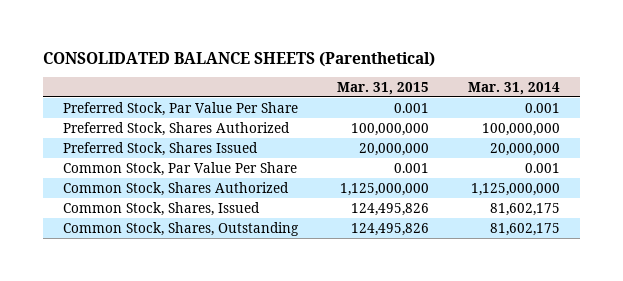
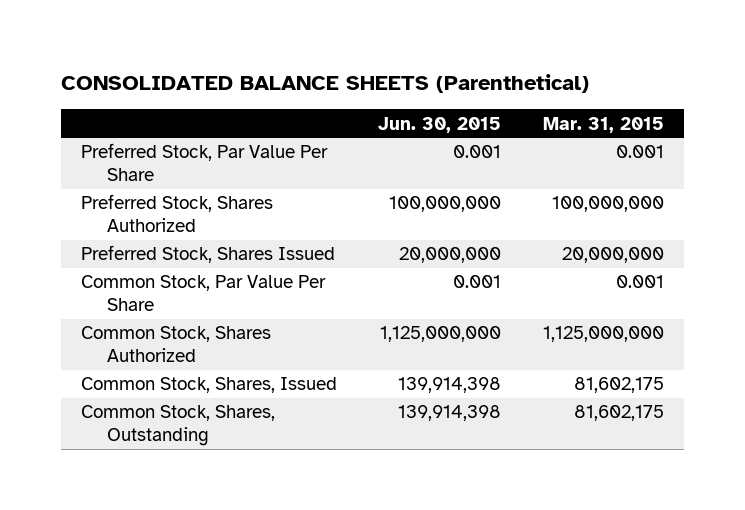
[468,81,561,95] Mar. 31, 2014 -> none
none -> [378,116,502,133] Jun. 30, 2015
[351,202,430,216] 124,495,826 -> [573,377,664,394] 81,602,175
[351,222,430,236] 124,495,826 -> [573,405,664,422] 81,602,175

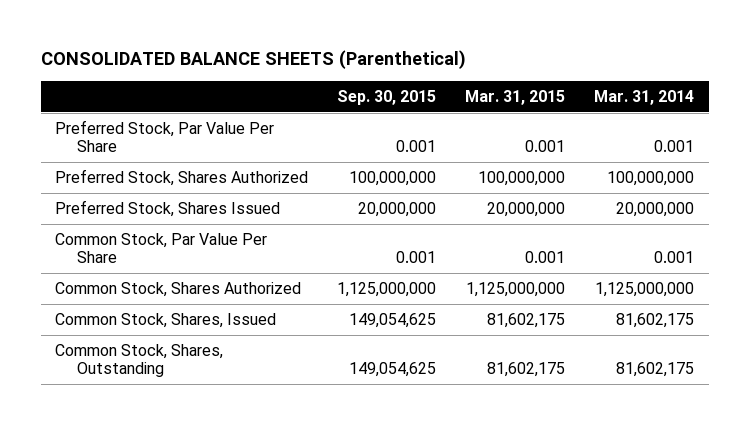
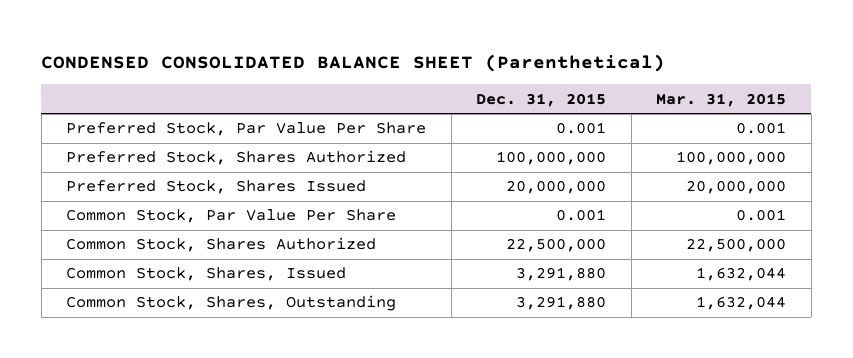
[40,50,466,70] CONSOLIDATED BALANCE SHEETS (Parenthetical) -> [41,53,666,72] CONDENSED CONSOLIDATED BALANCE SHEET (Parenthetical)
[337,90,437,106] Sep. 30, 2015 -> none
[594,90,695,106] Mar. 31, 2014 -> none
none -> [476,92,607,107] Dec. 31, 2015
[466,281,566,297] 1,125,000,000 -> [686,238,787,253] 22,500,000
[487,312,566,328] 81,602,175 -> [696,267,787,282] 1,632,044
[487,362,566,378] 81,602,175 -> [696,296,787,311] 1,632,044

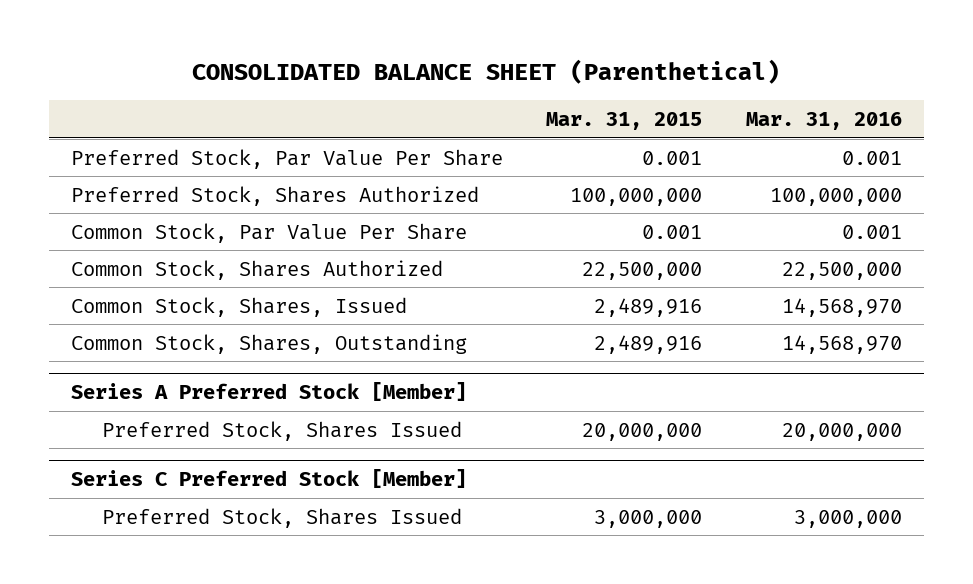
[41,53,666,72] CONDENSED CONSOLIDATED BALANCE SHEET (Parenthetical) -> [192,58,781,84] CONSOLIDATED BALANCE SHEET (Parenthetical)
[476,92,607,107] Dec. 31, 2015 -> none
none -> [746,111,903,130] Mar. 31, 2016
[66,180,367,195] Preferred Stock, Shares Issued -> none
[696,267,787,282] 1,632,044 -> [594,297,703,317] 2,489,916
[696,296,787,311] 1,632,044 -> [594,334,703,354] 2,489,916
none -> [70,381,467,401] Series A Preferred Stock [Member]
none -> [102,420,463,441] Preferred Stock, Shares Issued
none -> [70,468,467,488] Series C Preferred Stock [Member]
none -> [102,507,463,528] Preferred Stock, Shares Issued

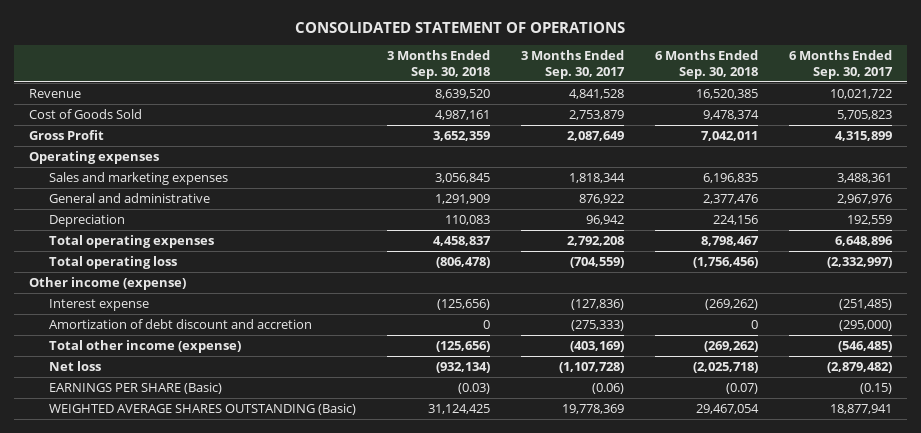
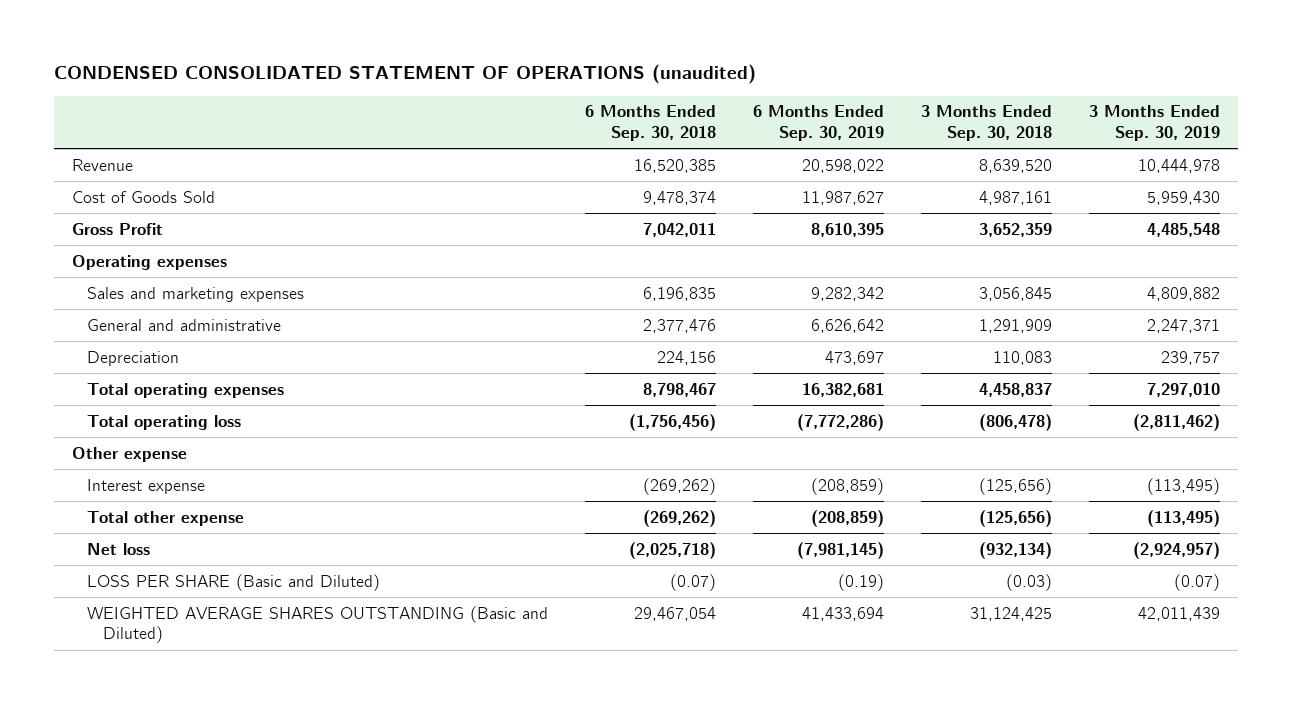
[295,21,626,33] CONSOLIDATED STATEMENT OF OPERATIONS -> [53,64,756,85] CONDENSED CONSOLIDATED STATEMENT OF OPERATIONS (unaudited)
[520,50,625,79] 3 Months Ended Sep. 30, 2017 -> none
[788,50,893,79] 6 Months Ended Sep. 30, 2017 -> none
none -> [753,105,885,142] 6 Months Ended Sep. 30, 2019
none -> [1088,105,1220,142] 3 Months Ended Sep. 30, 2019
[29,276,187,290] Other income (expense) -> [72,446,188,462] Other expense
[48,318,312,329] Amortization of debt discount and accretion -> none
[48,339,241,353] Total other income (expense) -> [87,510,245,526] Total other expense
[48,381,222,394] EARNINGS PER SHARE (Basic) -> [87,573,381,591] LOSS PER SHARE (Basic and Diluted)
[48,402,356,415] WEIGHTED AVERAGE SHARES OUTSTANDING (Basic) -> [87,605,549,644] WEIGHTED AVERAGE SHARES OUTSTANDING (Basic and Diluted)

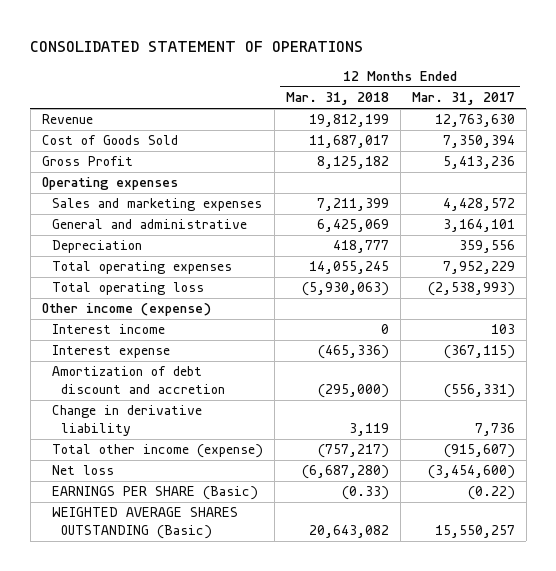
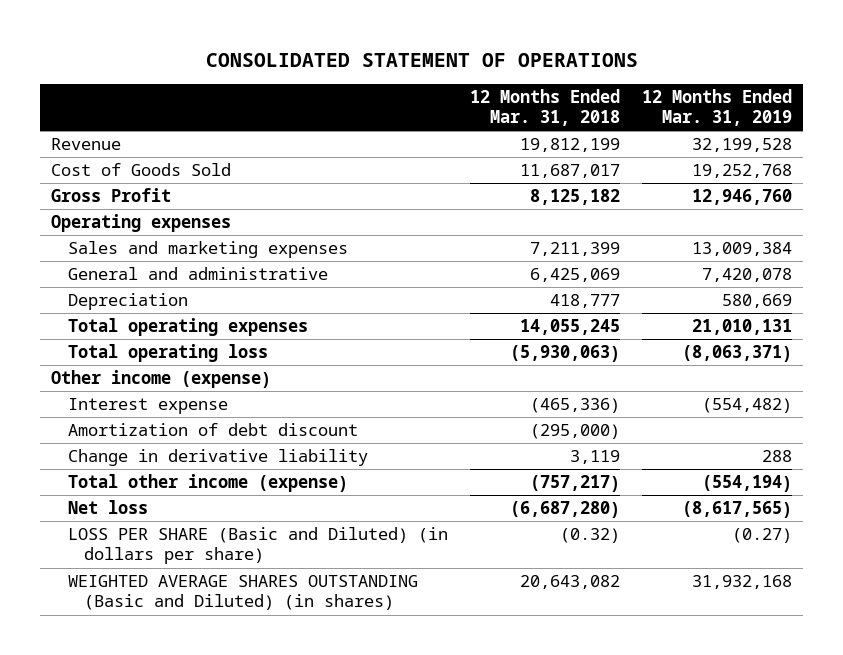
[411,92,515,106] Mar. 31, 2017 -> none
none -> [641,89,792,127] 12 Months Ended Mar. 31, 2019
[51,324,165,335] Interest income -> none
[51,366,226,394] Amortization of debt discount and accretion -> [67,423,358,437] Amortization of debt discount
[51,486,258,501] EARNINGS PER SHARE (Basic) -> [67,527,448,565] LOSS PER SHARE (Basic and Diluted) (in dollars per share)
[341,486,389,501] (0.33) -> [559,528,620,544] (0.32)
[51,507,238,539] WEIGHTED AVERAGE SHARES OUTSTANDING (Basic) -> [67,575,418,611] WEIGHTED AVERAGE SHARES OUTSTANDING (Basic and Diluted) (in shares)

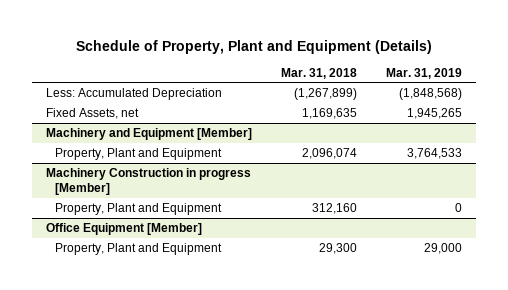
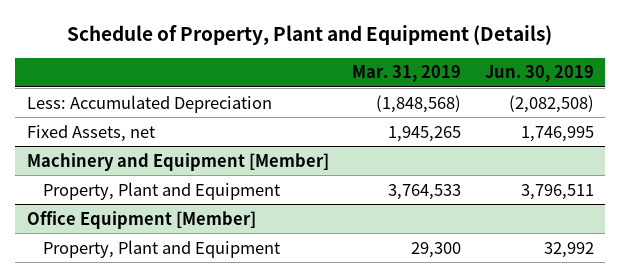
[281,67,358,79] Mar. 31, 2018 -> none
none -> [484,65,594,83] Jun. 30, 2019
[46,168,252,196] Machinery Construction in progress [Member] -> none
[55,203,223,216] Property, Plant and Equipment -> none
[423,243,462,255] 29,000 -> [411,241,462,258] 29,300

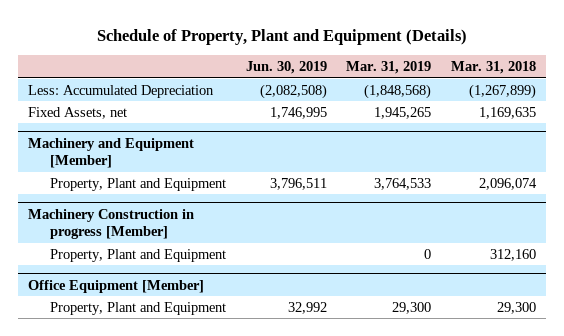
none -> [451,61,537,75] Mar. 31, 2018
none -> [28,208,195,240] Machinery Construction in progress [Member]
none -> [50,248,227,262] Property, Plant and Equipment

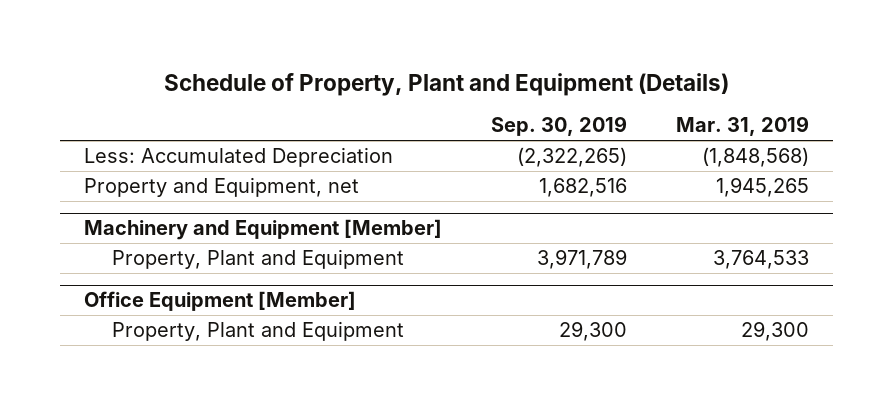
[245,61,327,75] Jun. 30, 2019 -> none
[451,61,537,75] Mar. 31, 2018 -> none
none -> [491,116,628,137] Sep. 30, 2019
[28,106,128,119] Fixed Assets, net -> [84,177,360,198] Property and Equipment, net
[28,208,195,240] Machinery Construction in progress [Member] -> none
[50,248,227,262] Property, Plant and Equipment -> none

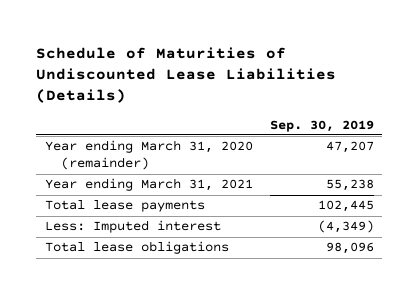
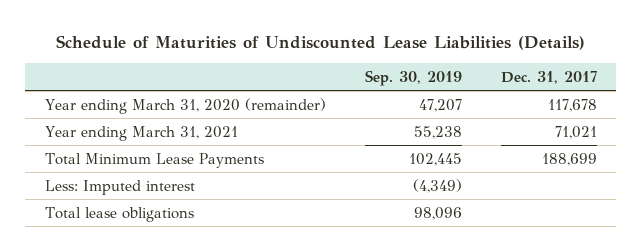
none -> [500,70,597,84] Dec. 31, 2017
[44,200,205,213] Total lease payments -> [44,152,264,168] Total Minimum Lease Payments

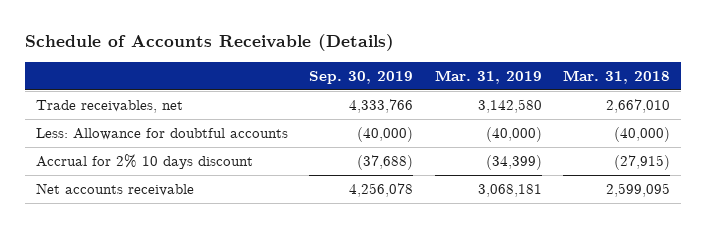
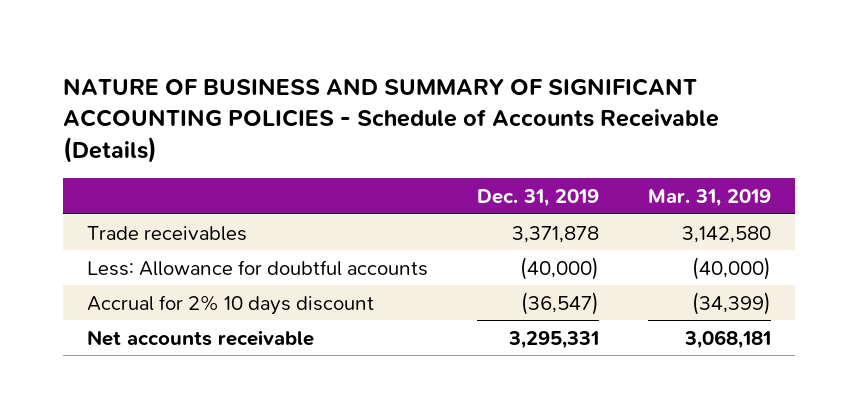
[25,34,395,52] Schedule of Accounts Receivable (Details) -> [63,77,720,164] NATURE OF BUSINESS AND SUMMARY OF SIGNIFICANT ACCOUNTING POLICIES - Schedule of Accounts Receivable (Details)
[309,70,414,84] Sep. 30, 2019 -> none
[563,69,671,84] Mar. 31, 2018 -> none
none -> [476,189,599,208] Dec. 31, 2019
[35,100,183,114] Trade receivables, net -> [87,225,248,241] Trade receivables

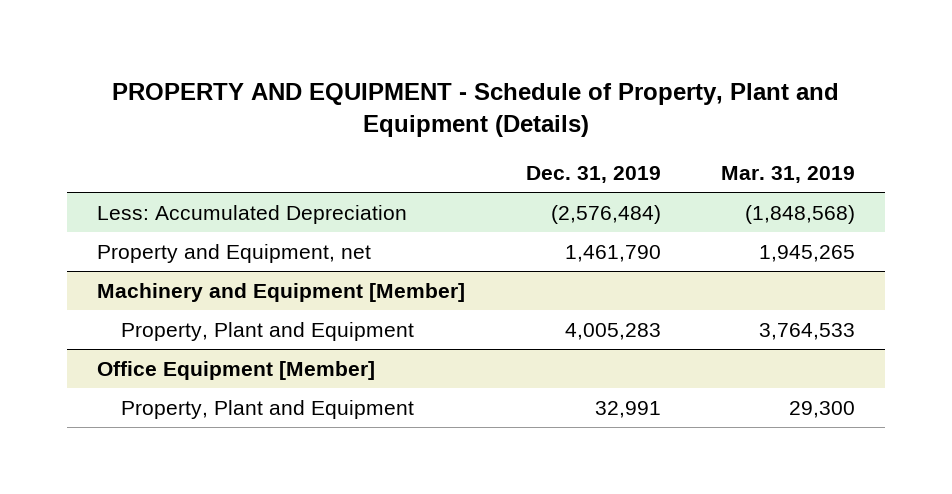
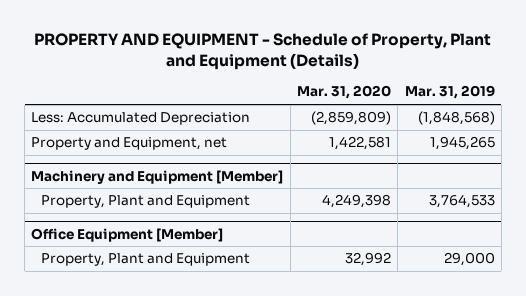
[525,166,661,184] Dec. 31, 2019 -> none
none -> [296,85,391,100] Mar. 31, 2020
[789,400,856,418] 29,300 -> [443,252,495,267] 29,000

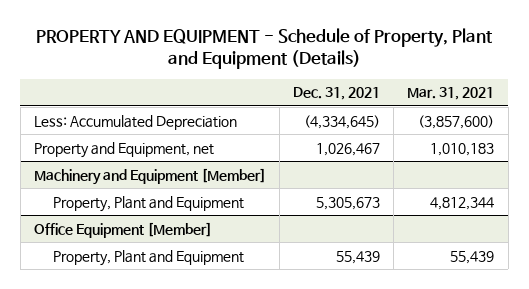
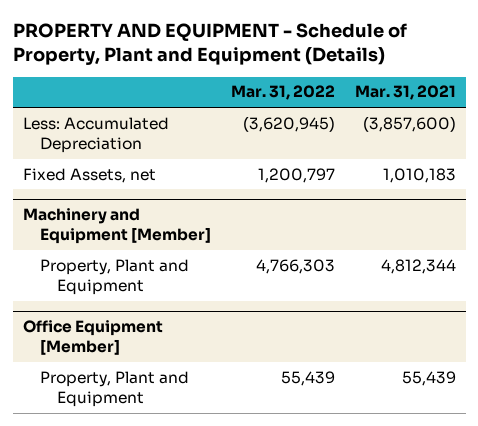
[293,87,381,101] Dec. 31, 2021 -> none
none -> [230,85,335,101] Mar. 31, 2022
[34,141,215,158] Property and Equipment, net -> [22,167,156,183] Fixed Assets, net

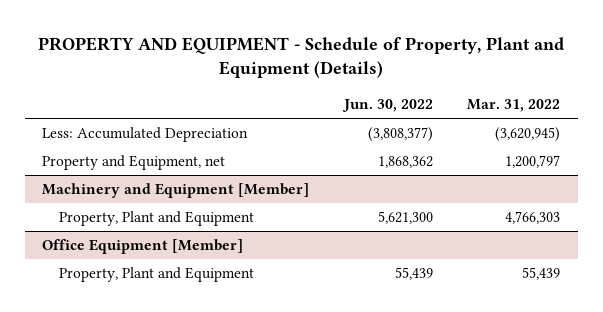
[354,85,456,101] Mar. 31, 2021 -> none
none -> [341,99,433,113] Jun. 30, 2022
[22,167,156,183] Fixed Assets, net -> [42,155,226,171] Property and Equipment, net

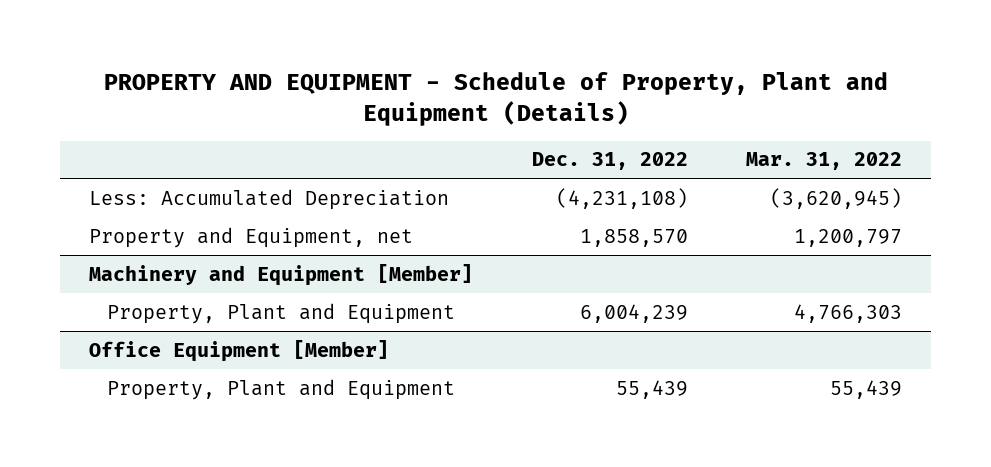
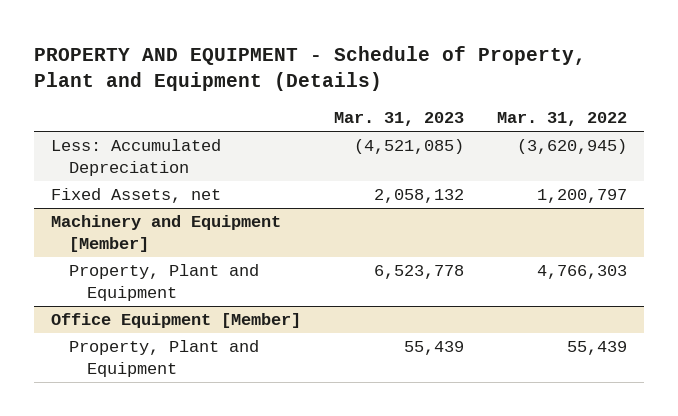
[531,152,688,171] Dec. 31, 2022 -> none
none -> [334,112,465,127] Mar. 31, 2023
[89,226,414,248] Property and Equipment, net -> [50,187,221,203] Fixed Assets, net

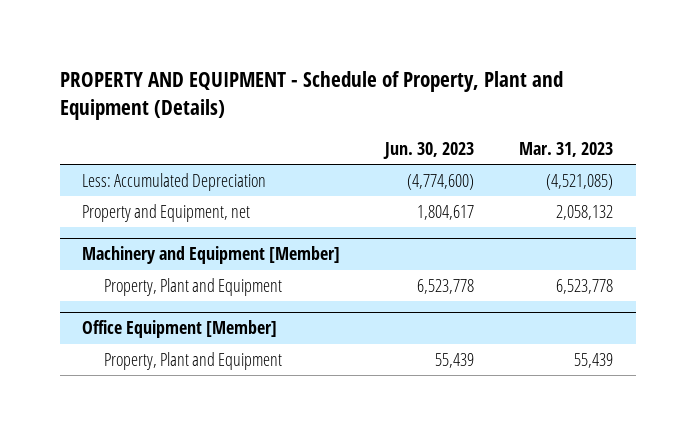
[497,112,628,127] Mar. 31, 2022 -> none
none -> [383,141,475,159] Jun. 30, 2023
[50,187,221,203] Fixed Assets, net -> [82,203,251,222] Property and Equipment, net

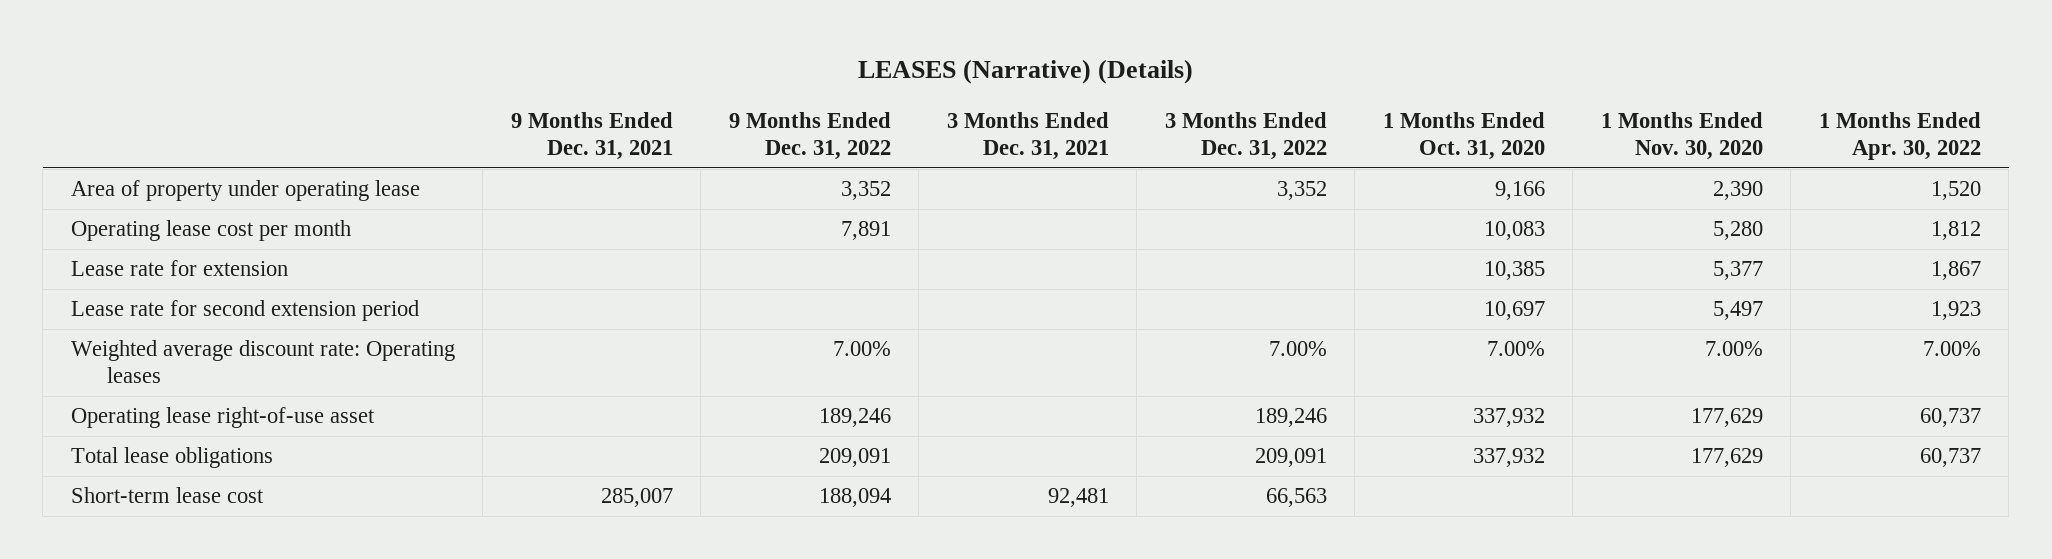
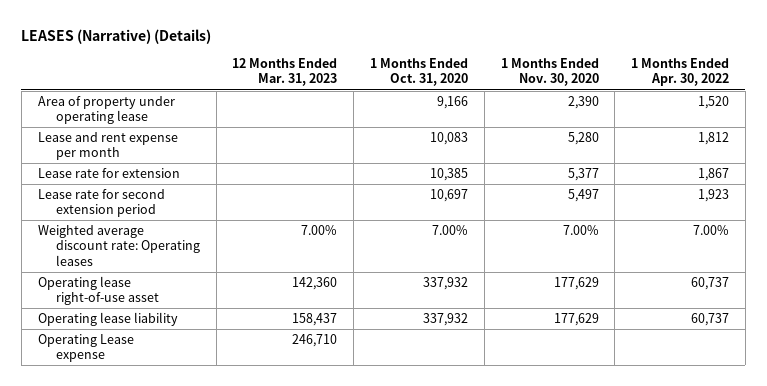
[510,111,673,160] 9 Months Ended Dec. 31, 2021 -> none
[728,111,891,160] 9 Months Ended Dec. 31, 2022 -> none
[946,111,1109,160] 3 Months Ended Dec. 31, 2021 -> none
[1164,111,1327,160] 3 Months Ended Dec. 31, 2022 -> none
none -> [232,58,338,87] 12 Months Ended Mar. 31, 2023
[70,220,351,242] Operating lease cost per month -> [37,132,178,161] Lease and rent expense per month
[70,447,273,469] Total lease obligations -> [37,312,178,327] Operating lease liability
[70,487,264,504] Short-term lease cost -> [37,334,134,363] Operating Lease expense

